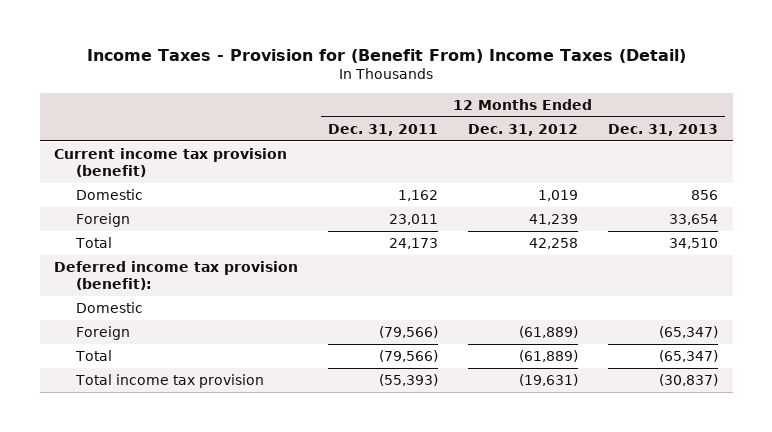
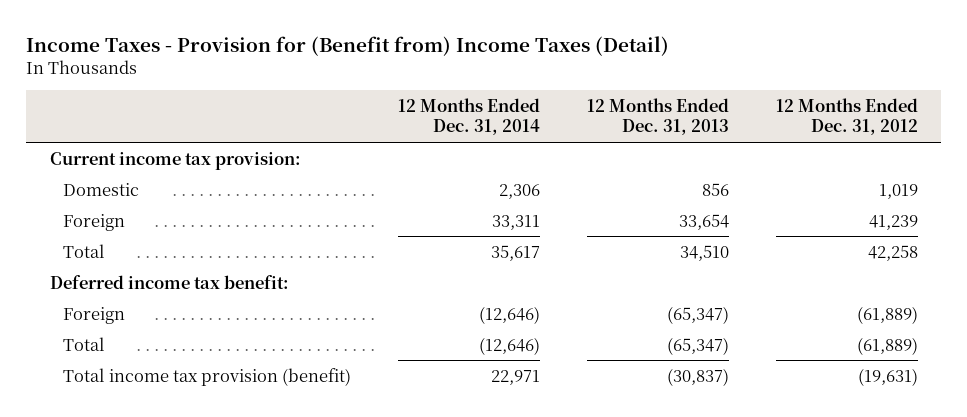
[87,48,687,63] Income Taxes - Provision for (Benefit From) Income Taxes (Detail) -> [26,35,670,56] Income Taxes - Provision for (Benefit from) Income Taxes (Detail)
[328,123,439,136] Dec. 31, 2011 -> none
none -> [398,97,541,136] 12 Months Ended Dec. 31, 2014
[54,147,288,178] Current income tax provision (benefit) -> [49,151,301,170] Current income tax provision:
[76,301,144,313] Domestic -> none
[54,260,299,291] Deferred income tax provision (benefit): -> [49,274,289,289] Deferred income tax benefit:
[75,373,265,388] Total income tax provision -> [63,367,352,386] Total income tax provision (benefit)

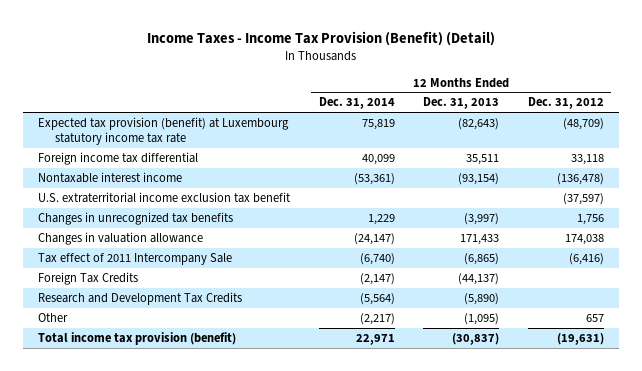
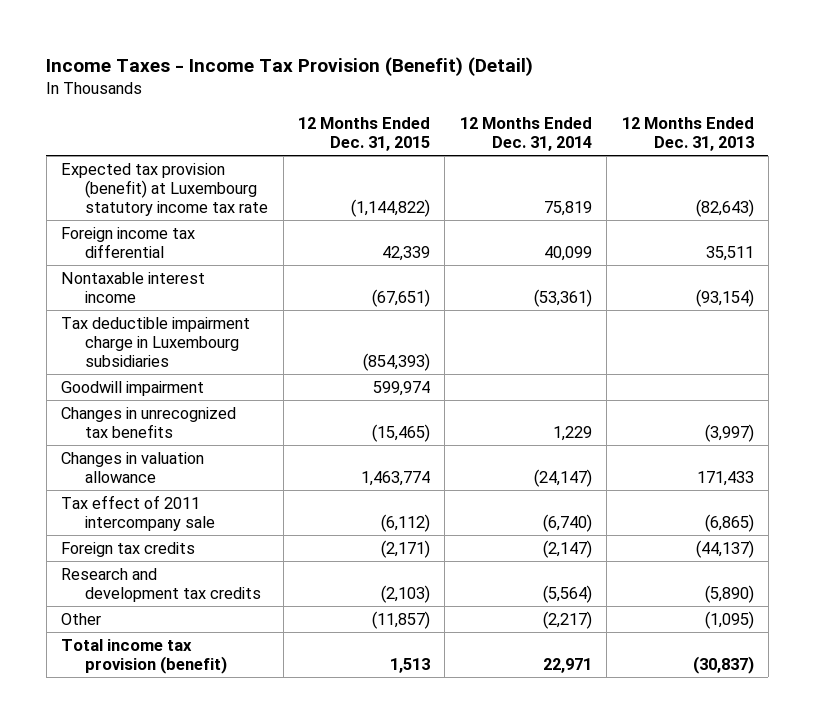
[528,97,605,110] Dec. 31, 2012 -> none
none -> [298,117,431,152] 12 Months Ended Dec. 31, 2015
[37,192,291,204] U.S. extraterritorial income exclusion tax benefit -> none
none -> [61,316,251,368] Tax deductible impairment charge in Luxembourg subsidiaries
none -> [61,380,205,396] Goodwill impairment
[37,253,232,266] Tax effect of 2011 Intercompany Sale -> [61,494,216,532] Tax effect of 2011 intercompany sale
[37,272,138,286] Foreign Tax Credits -> [61,541,196,557] Foreign tax credits
[37,292,242,306] Research and Development Tax Credits -> [61,567,262,603] Research and development tax credits

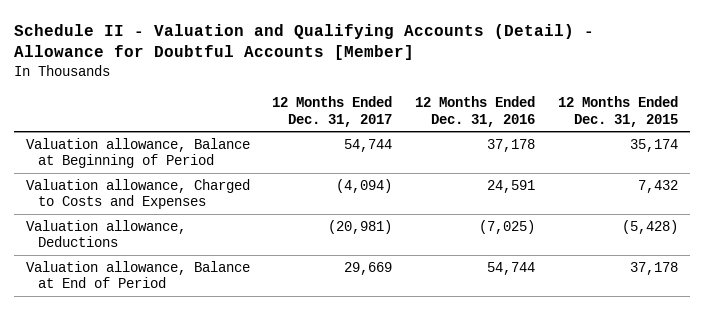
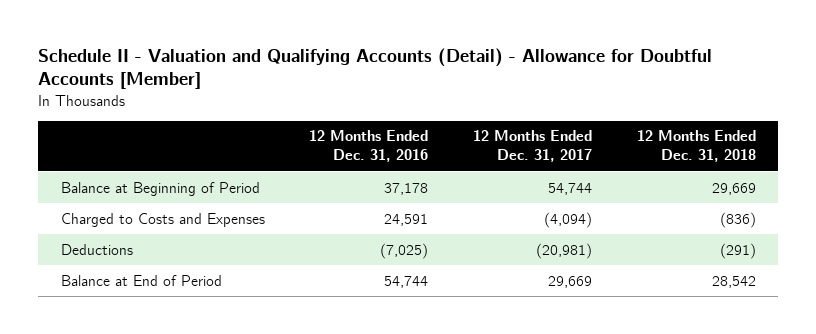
[558,96,679,127] 12 Months Ended Dec. 31, 2015 -> none
none -> [636,130,756,163] 12 Months Ended Dec. 31, 2018
[25,137,250,169] Valuation allowance, Balance at Beginning of Period -> [60,181,260,196] Balance at Beginning of Period
[25,178,250,210] Valuation allowance, Charged to Costs and Expenses -> [60,212,265,227] Charged to Costs and Expenses
[25,219,186,248] Valuation allowance, Deductions -> [60,243,133,255] Deductions
[25,260,250,289] Valuation allowance, Balance at End of Period -> [60,274,222,286] Balance at End of Period

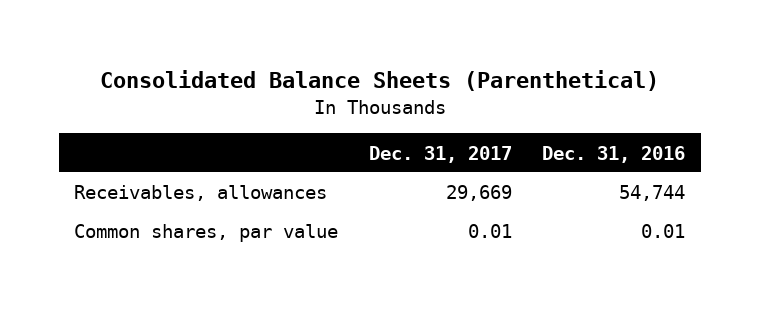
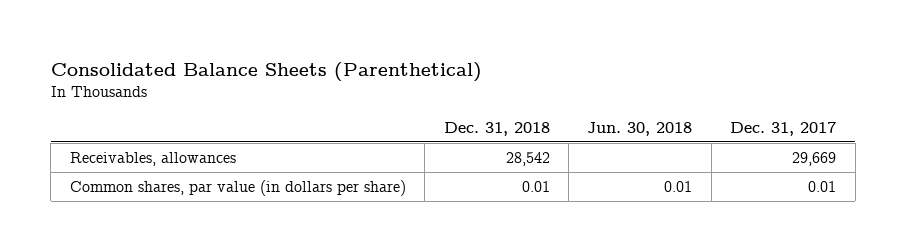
[542,145,686,163] Dec. 31, 2016 -> none
none -> [443,121,550,136] Dec. 31, 2018
none -> [587,121,693,136] Jun. 30, 2018
[73,224,338,243] Common shares, par value -> [69,179,406,196] Common shares, par value (in dollars per share)

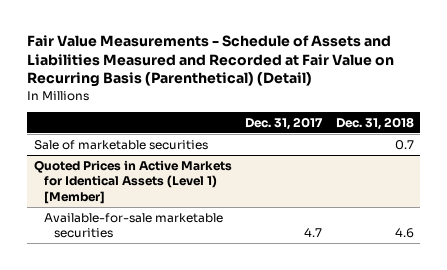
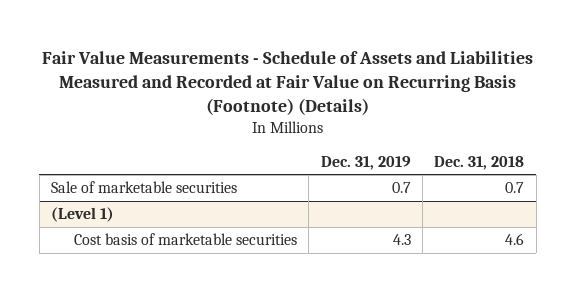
[26,34,394,88] Fair Value Measurements - Schedule of Assets and Liabilities Measured and Recorded at Fair Value on Recurring Basis (Parenthetical) (Detail) -> [41,50,533,115] Fair Value Measurements - Schedule of Assets and Liabilities Measured and Recorded at Fair Value on Recurring Basis (Footnote) (Details)
[245,116,324,130] Dec. 31, 2017 -> none
none -> [320,155,411,170] Dec. 31, 2019
[44,212,224,239] Available-for-sale marketable securities -> none
[33,159,232,204] Quoted Prices in Active Markets for Identical Assets (Level 1) [Member] -> [51,207,115,223] (Level 1)
none -> [74,233,298,246] Cost basis of marketable securities

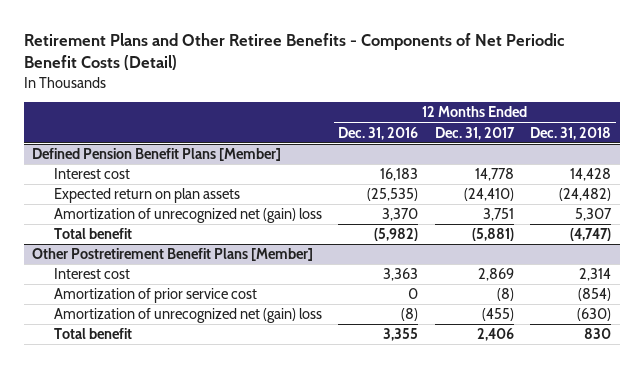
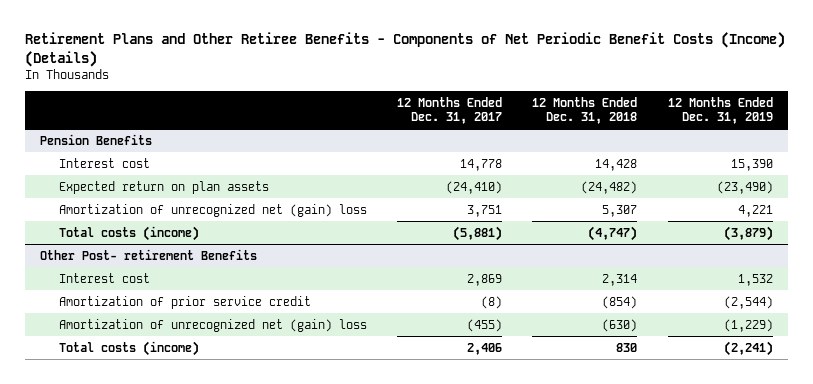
[23,32,564,71] Retirement Plans and Other Retiree Benefits - Components of Net Periodic Benefit Costs (Detail) -> [25,31,786,67] Retirement Plans and Other Retiree Benefits - Components of Net Periodic Benefit Costs (Income) (Details)
[338,126,419,140] Dec. 31, 2016 -> none
none -> [667,96,773,125] 12 Months Ended Dec. 31, 2019
[31,148,281,162] Defined Pension Benefit Plans [Member] -> [40,133,153,145] Pension Benefits
[54,228,133,240] Total benefit -> [58,225,199,241] Total costs (income)
[31,248,313,262] Other Postretirement Benefit Plans [Member] -> [40,248,258,260] Other Post- retirement Benefits
[54,288,258,304] Amortization of prior service cost -> [58,295,311,309] Amortization of prior service credit
[54,328,133,340] Total benefit -> [58,340,199,356] Total costs (income)

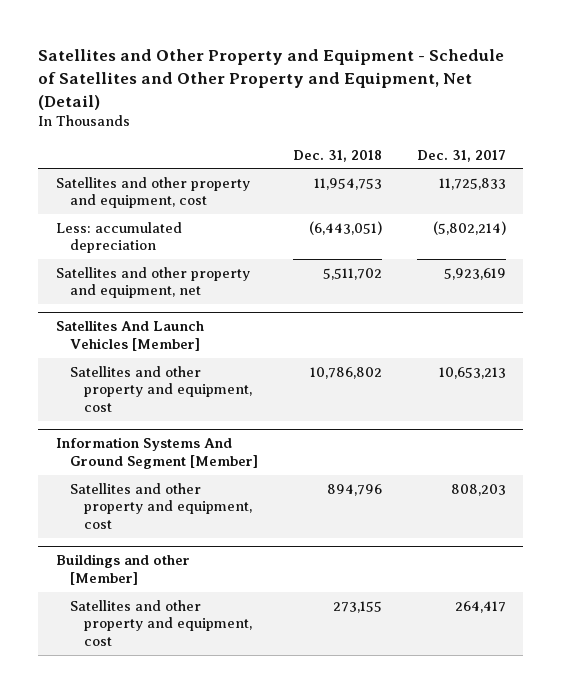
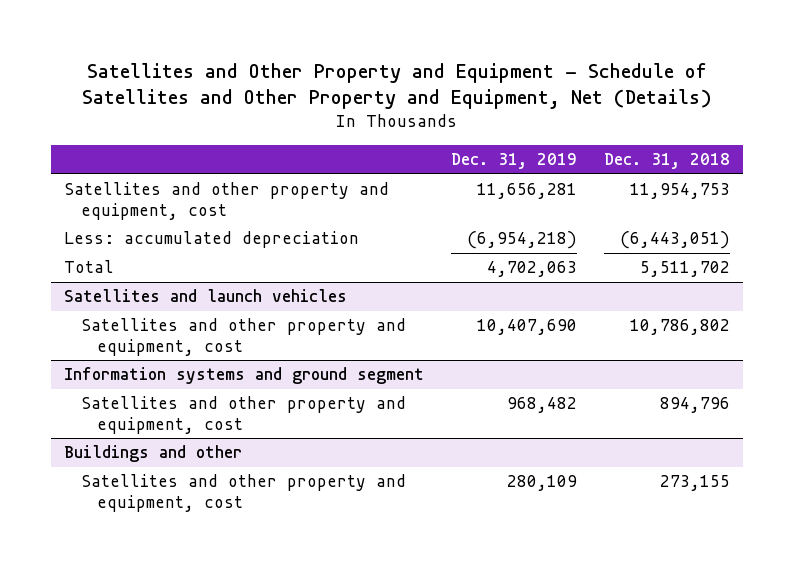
[38,49,505,110] Satellites and Other Property and Equipment - Schedule of Satellites and Other Property and Equipment, Net (Detail) -> [82,62,713,110] Satellites and Other Property and Equipment - Schedule of Satellites and Other Property and Equipment, Net (Details)
[416,149,506,162] Dec. 31, 2017 -> none
none -> [451,153,578,170] Dec. 31, 2019
[55,266,250,299] Satellites and other property and equipment, net -> [64,260,115,274] Total
[55,320,204,352] Satellites And Launch Vehicles [Member] -> [64,289,348,303] Satellites and launch vehicles
[55,437,258,470] Information Systems And Ground Segment [Member] -> [64,367,425,385] Information systems and ground segment
[55,554,190,586] Buildings and other [Member] -> [64,445,243,463] Buildings and other

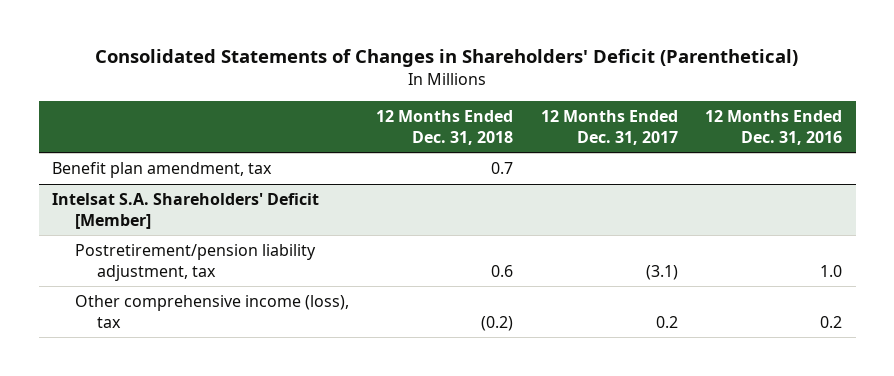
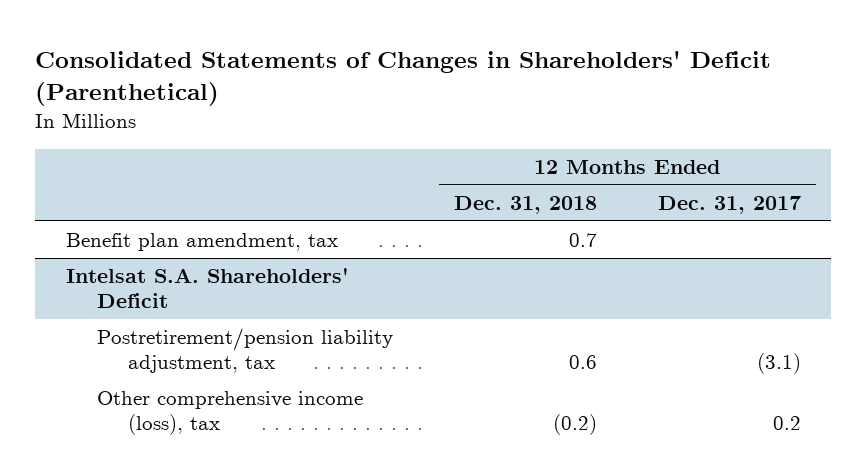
[705,110,843,145] 12 Months Ended Dec. 31, 2016 -> none
[52,193,320,229] Intelsat S.A. Shareholders' Deficit [Member] -> [65,268,349,308] Intelsat S.A. Shareholders' Deficit

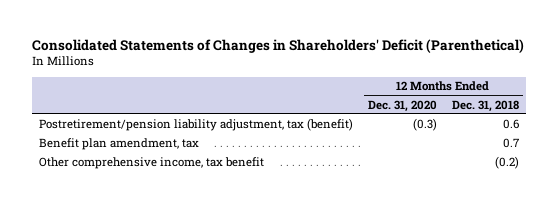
[657,196,801,215] Dec. 31, 2017 -> none
none -> [368,99,438,112] Dec. 31, 2020
none -> [39,118,354,132] Postretirement/pension liability adjustment, tax (benefit)
[65,268,349,308] Intelsat S.A. Shareholders' Deficit -> none
[97,328,394,373] Postretirement/pension liability adjustment, tax -> none
[97,391,364,435] Other comprehensive income (loss), tax -> [39,157,265,170] Other comprehensive income, tax benefit

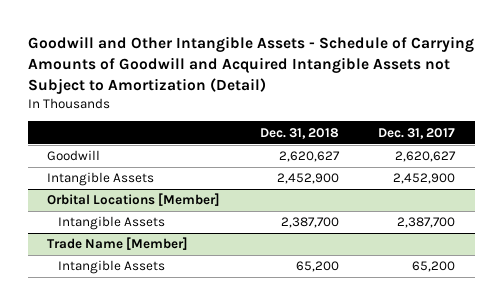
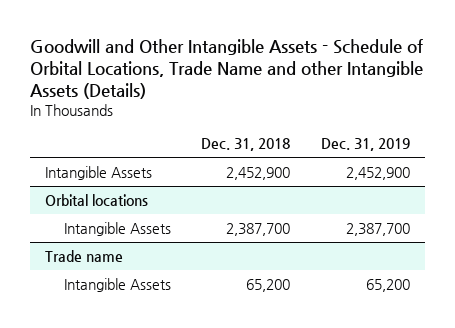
[27,36,474,95] Goodwill and Other Intangible Assets - Schedule of Carrying Amounts of Goodwill and Acquired Intangible Assets not Subject to Amortization (Detail) -> [29,38,423,99] Goodwill and Other Intangible Assets - Schedule of Orbital Locations, Trade Name and other Intangible Assets (Details)
[378,127,456,139] Dec. 31, 2017 -> none
none -> [321,138,411,152] Dec. 31, 2019
[47,150,101,162] Goodwill -> none
[47,193,221,207] Orbital Locations [Member] -> [45,193,149,206] Orbital locations
[47,237,189,251] Trade Name [Member] -> [45,249,124,262] Trade name

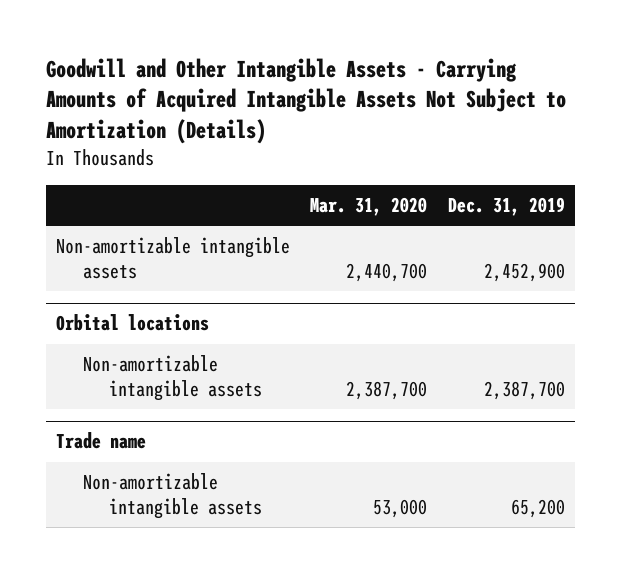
[29,38,423,99] Goodwill and Other Intangible Assets - Schedule of Orbital Locations, Trade Name and other Intangible Assets (Details) -> [45,57,566,145] Goodwill and Other Intangible Assets - Carrying Amounts of Acquired Intangible Assets Not Subject to Amortization (Details)
[201,138,291,152] Dec. 31, 2018 -> none
none -> [310,197,428,217] Mar. 31, 2020
[45,165,153,180] Intangible Assets -> [55,236,290,279] Non-amortizable intangible assets
[63,221,171,236] Intangible Assets -> [82,354,263,401] Non-amortizable intangible assets
[63,277,171,292] Intangible Assets -> [82,472,263,519] Non-amortizable intangible assets

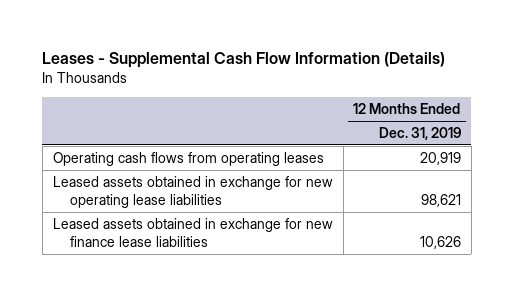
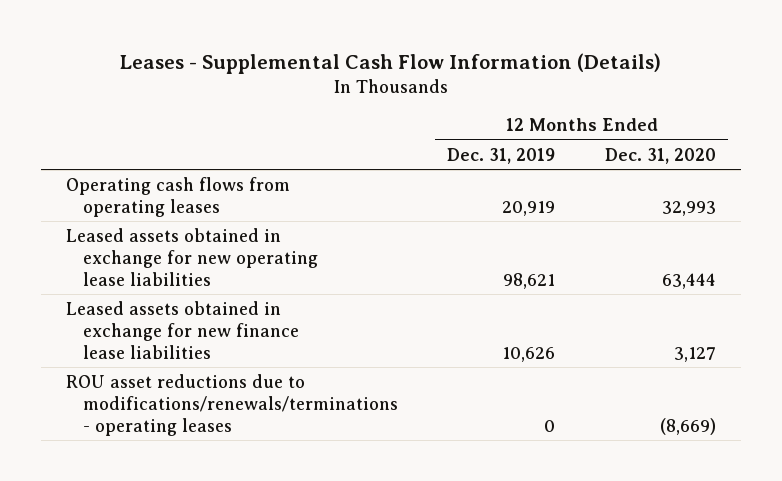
none -> [604,147,716,164] Dec. 31, 2020
none -> [65,373,398,436] ROU asset reductions due to modifications/renewals/terminations - operating leases

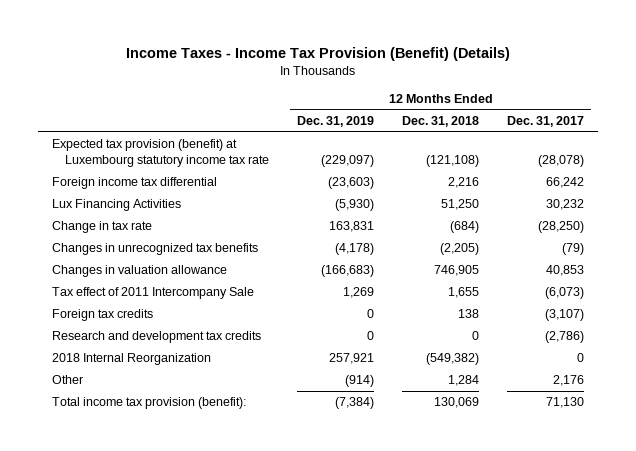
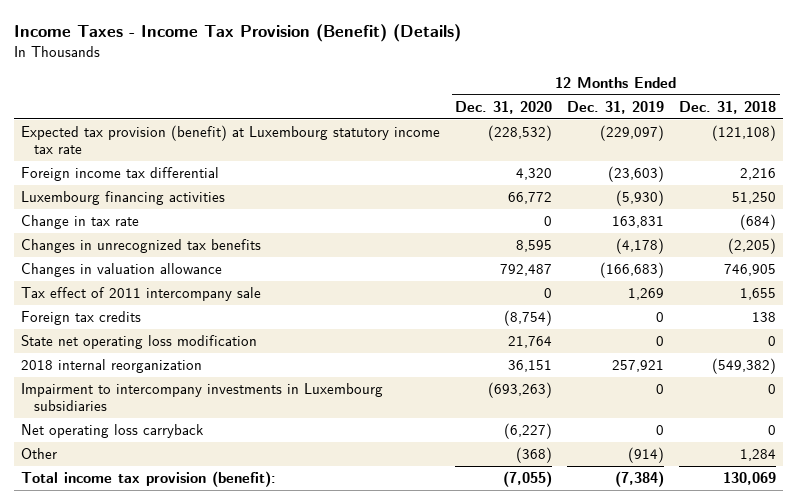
[507,115,585,127] Dec. 31, 2017 -> none
none -> [455,100,553,114] Dec. 31, 2020
[52,199,182,212] Lux Financing Activities -> [21,190,226,205] Luxembourg financing activities
[52,287,255,300] Tax effect of 2011 Intercompany Sale -> [21,286,262,301] Tax effect of 2011 intercompany sale
[52,331,262,344] Research and development tax credits -> none
none -> [21,334,258,349] State net operating loss modification
[52,353,212,366] 2018 Internal Reorganization -> [21,358,203,373] 2018 internal reorganization
none -> [21,382,384,412] Impairment to intercompany investments in Luxembourg subsidiaries
none -> [21,423,205,438] Net operating loss carryback

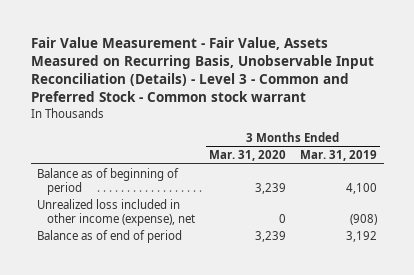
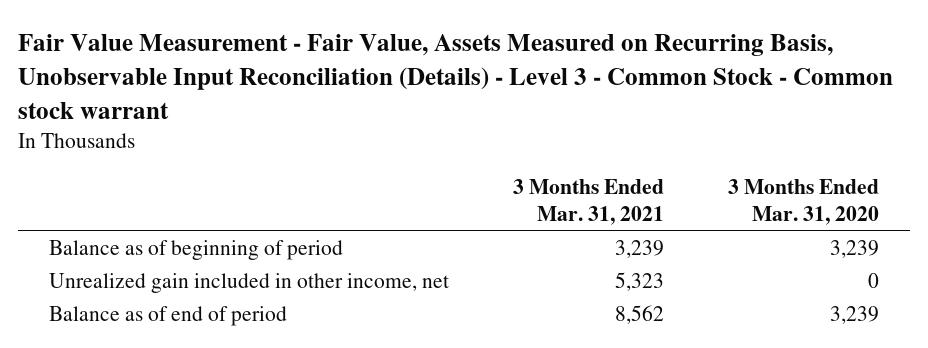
[30,37,374,103] Fair Value Measurement - Fair Value, Assets Measured on Recurring Basis, Unobservable Input Reconciliation (Details) - Level 3 - Common and Preferred Stock - Common stock warrant -> [17,34,893,119] Fair Value Measurement - Fair Value, Assets Measured on Recurring Basis, Unobservable Input Reconciliation (Details) - Level 3 - Common Stock - Common stock warrant
[299,150,377,162] Mar. 31, 2019 -> none
none -> [513,178,665,226] 3 Months Ended Mar. 31, 2021
[37,198,196,226] Unrealized loss included in other income (expense), net -> [49,272,450,293] Unrealized gain included in other income, net

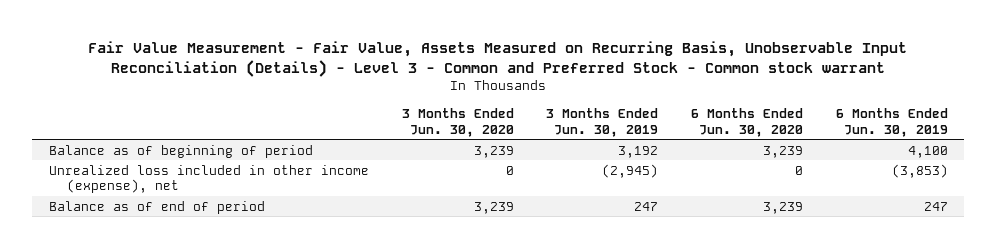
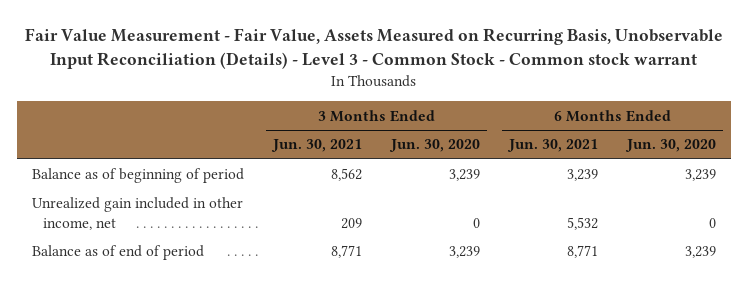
[88,40,908,77] Fair Value Measurement - Fair Value, Assets Measured on Recurring Basis, Unobservable Input Reconciliation (Details) - Level 3 - Common and Preferred Stock - Common stock warrant -> [25,28,724,70] Fair Value Measurement - Fair Value, Assets Measured on Recurring Basis, Unobservable Input Reconciliation (Details) - Level 3 - Common Stock - Common stock warrant
[546,108,659,137] 3 Months Ended Jun. 30, 2019 -> none
[835,108,948,137] 6 Months Ended Jun. 30, 2019 -> none
none -> [271,139,363,153] Jun. 30, 2021
none -> [507,139,599,153] Jun. 30, 2021
[48,164,369,194] Unrealized loss included in other income (expense), net -> [31,197,243,230] Unrealized gain included in other income, net

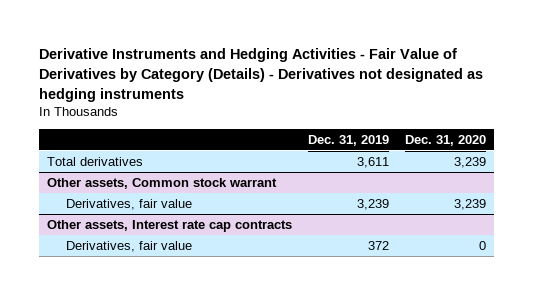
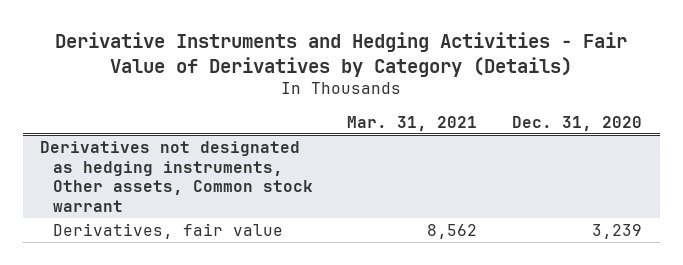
[39,48,484,103] Derivative Instruments and Hedging Activities - Fair Value of Derivatives by Category (Details) - Derivatives not designated as hedging instruments -> [55,31,628,77] Derivative Instruments and Hedging Activities - Fair Value of Derivatives by Category (Details)
[308,134,390,146] Dec. 31, 2019 -> none
none -> [347,115,478,131] Mar. 31, 2021
[47,156,144,166] Total derivatives -> none
[47,177,278,189] Other assets, Common stock warrant -> none
none -> [40,140,313,213] Derivatives not designated as hedging instruments, Other assets, Common stock warrant
[47,219,293,232] Other assets, Interest rate cap contracts -> none
[65,240,192,252] Derivatives, fair value -> none

